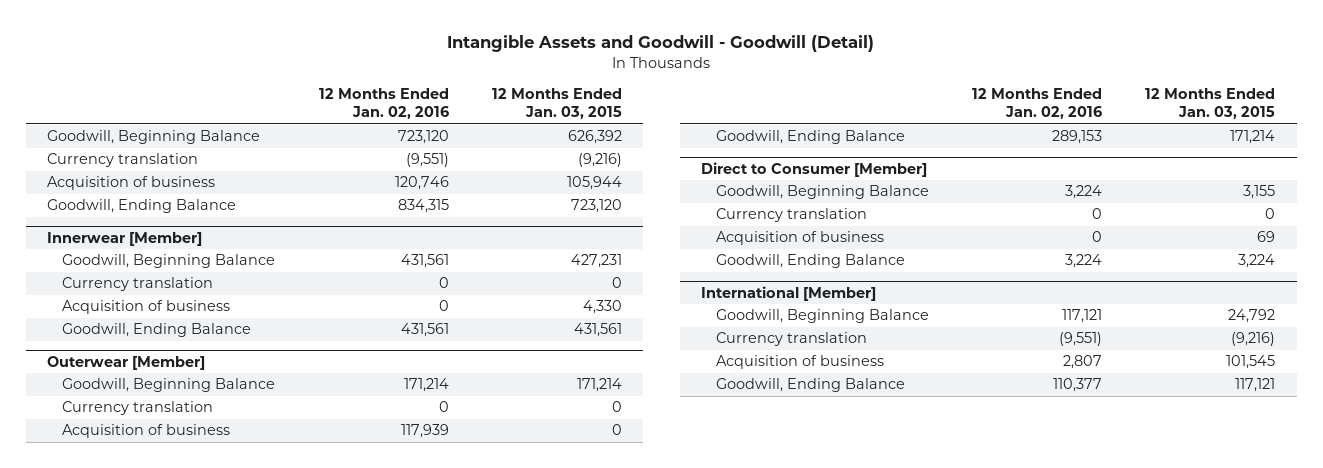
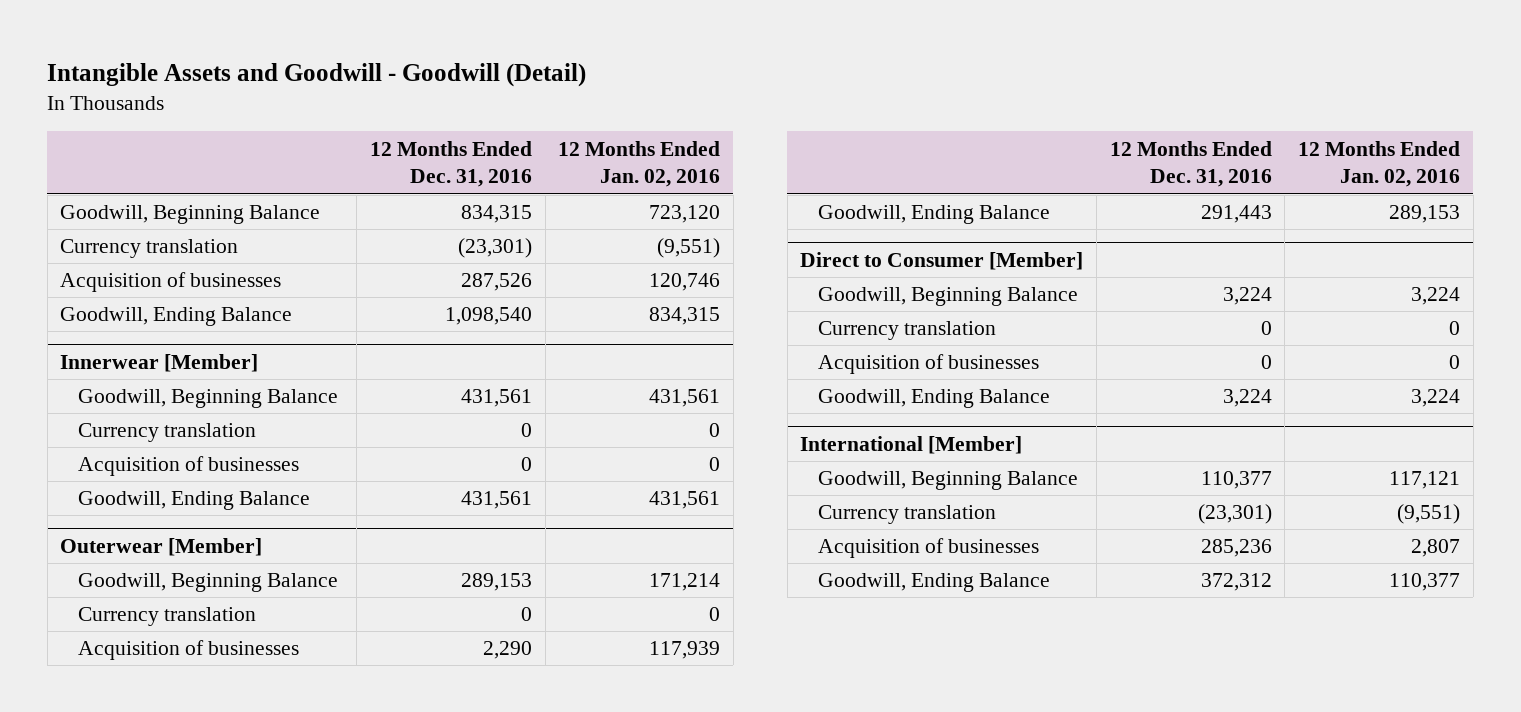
[491,87,622,120] 12 Months Ended Jan. 03, 2015 -> none
none -> [369,140,532,188] 12 Months Ended Dec. 31, 2016
[47,176,216,191] Acquisition of business -> [60,272,282,293] Acquisition of businesses
[62,300,231,315] Acquisition of business -> [78,456,300,477] Acquisition of businesses
[62,424,231,439] Acquisition of business -> [78,640,300,661] Acquisition of businesses
[716,231,885,246] Acquisition of business -> [818,354,1040,375] Acquisition of businesses
[716,355,885,370] Acquisition of business -> [818,538,1040,559] Acquisition of businesses

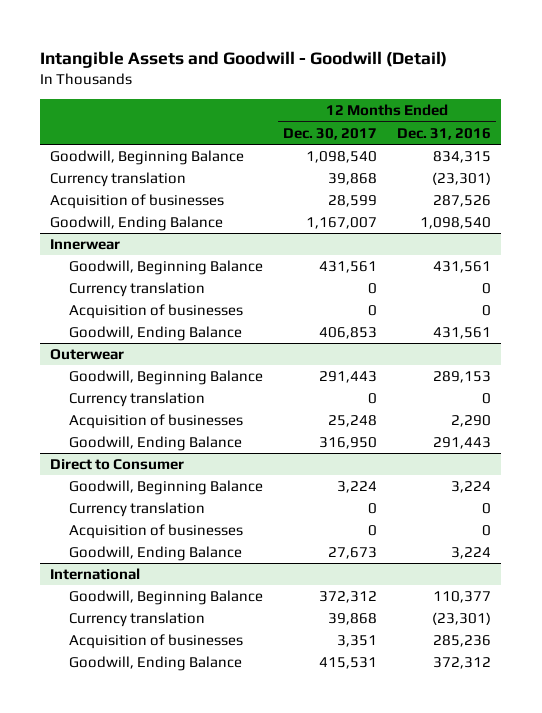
[558,140,721,188] 12 Months Ended Jan. 02, 2016 -> none
none -> [283,127,378,140] Dec. 30, 2017
[60,354,259,373] Innerwear [Member] -> [50,239,121,251] Innerwear
[60,538,263,557] Outerwear [Member] -> [50,349,125,361] Outerwear
[800,252,1084,271] Direct to Consumer [Member] -> [50,459,185,471] Direct to Consumer
[800,436,1023,455] International [Member] -> [50,568,141,581] International

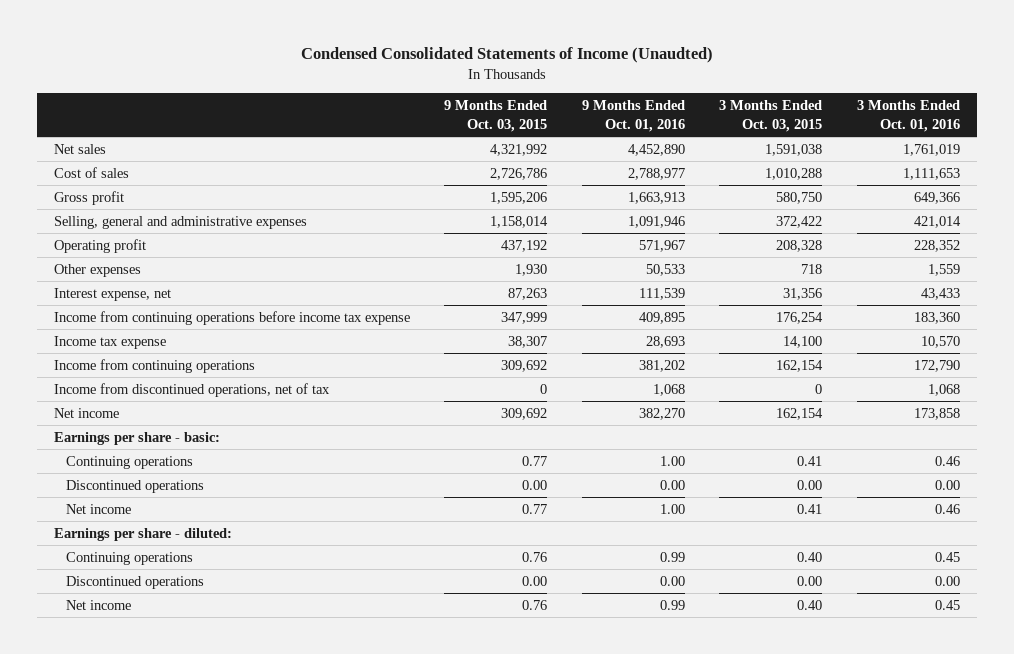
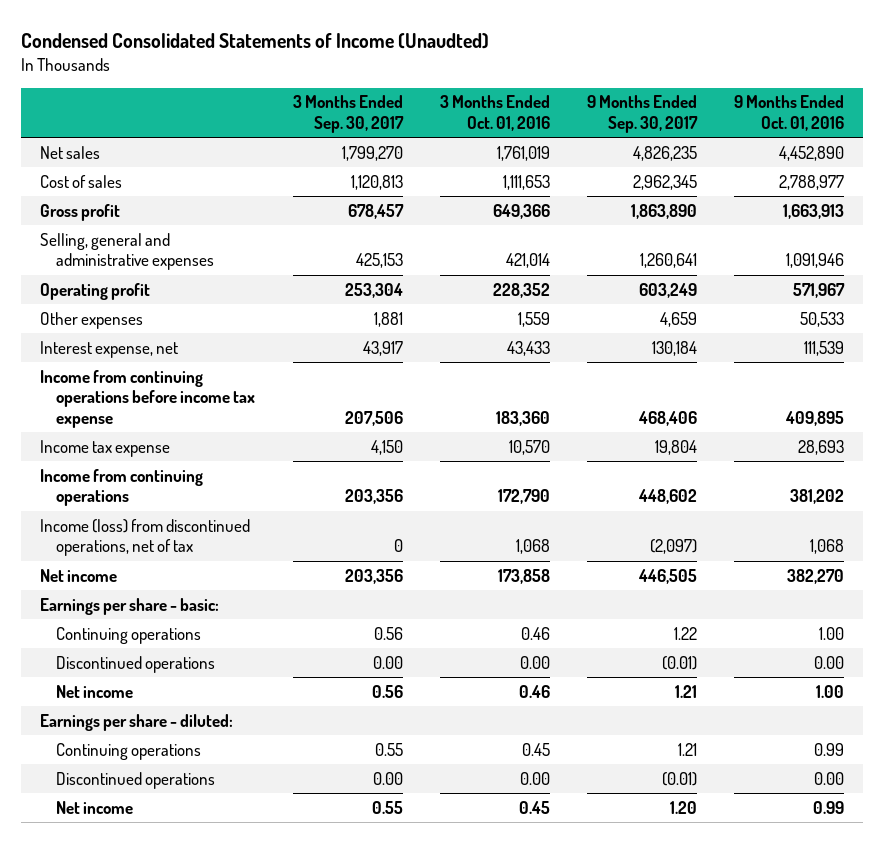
[444,100,548,132] 9 Months Ended Oct. 03, 2015 -> none
[719,100,823,132] 3 Months Ended Oct. 03, 2015 -> none
none -> [292,95,404,133] 3 Months Ended Sep. 30, 2017
none -> [587,95,699,133] 9 Months Ended Sep. 30, 2017
[53,382,330,397] Income from discontinued operations, net of tax -> [40,518,251,557] Income (loss) from discontinued operations, net of tax

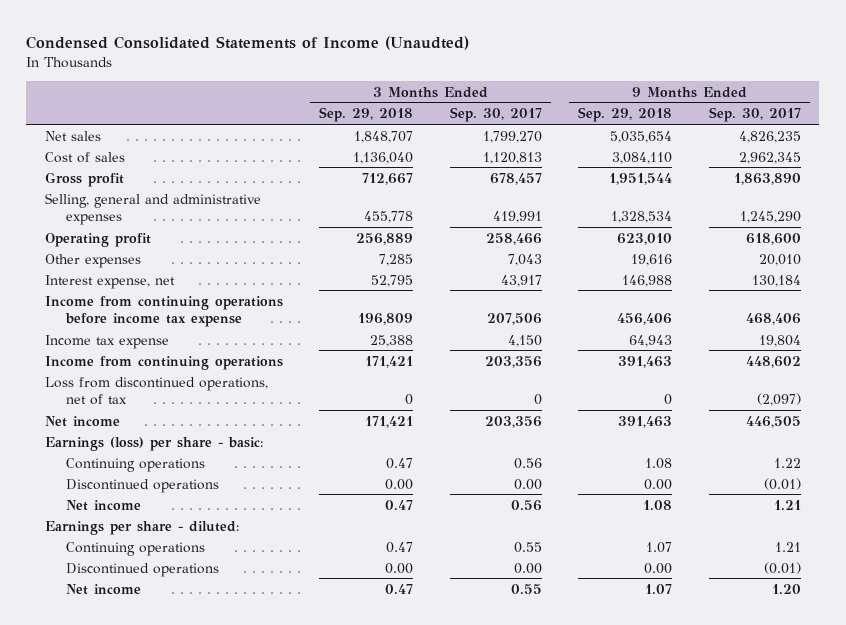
[439,95,550,131] 3 Months Ended Oct. 01, 2016 -> none
[734,95,845,131] 9 Months Ended Oct. 01, 2016 -> none
none -> [319,107,414,123] Sep. 29, 2018
none -> [578,107,673,123] Sep. 29, 2018
[355,253,403,269] 425,153 -> [492,211,542,224] 419,991
[640,253,698,269] 1,260,641 -> [740,211,802,224] 1,245,290
[344,282,403,298] 253,304 -> [485,232,542,245] 258,466
[639,282,698,298] 603,249 -> [746,232,802,245] 618,600
[373,311,403,327] 1,881 -> [507,253,542,266] 7,043
[660,311,698,327] 4,659 -> [759,253,802,266] 20,010
[40,518,251,557] Income (loss) from discontinued operations, net of tax -> [44,376,268,406] Loss from discontinued operations, net of tax
[40,597,220,615] Earnings per share - basic: -> [44,436,263,451] Earnings (loss) per share - basic:

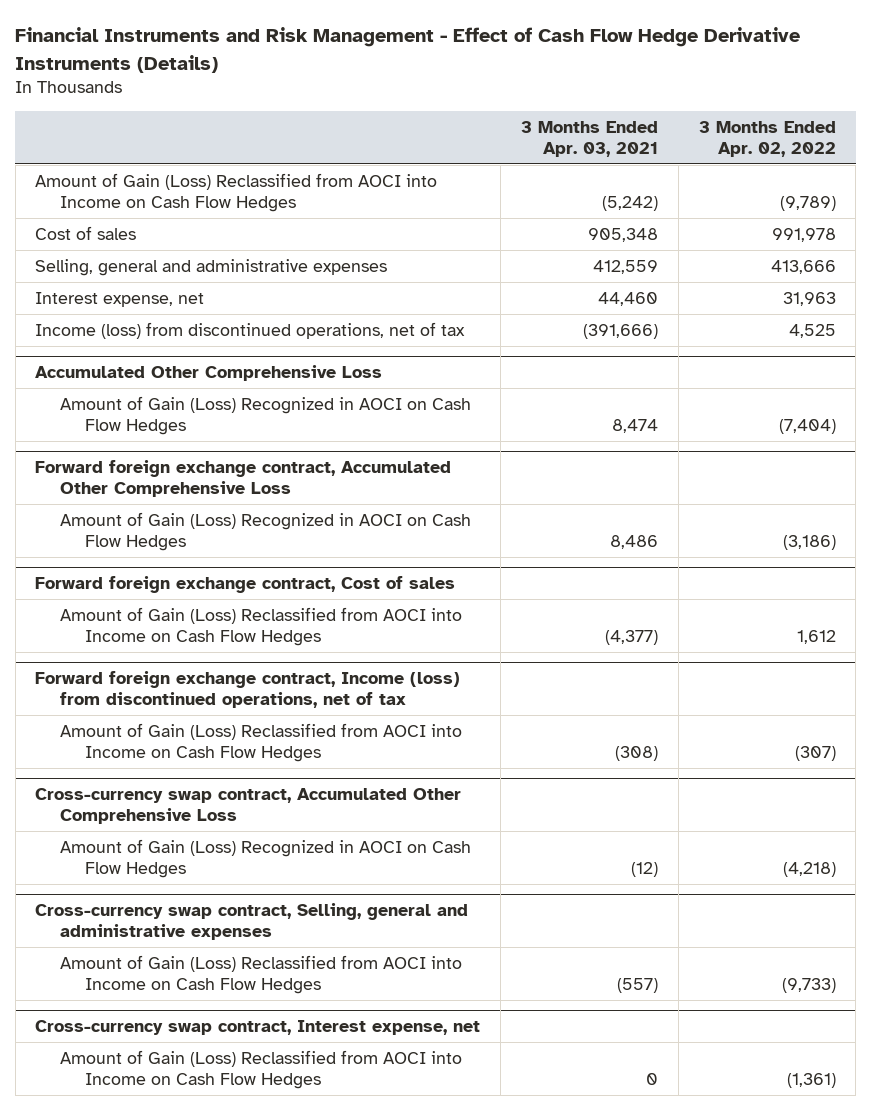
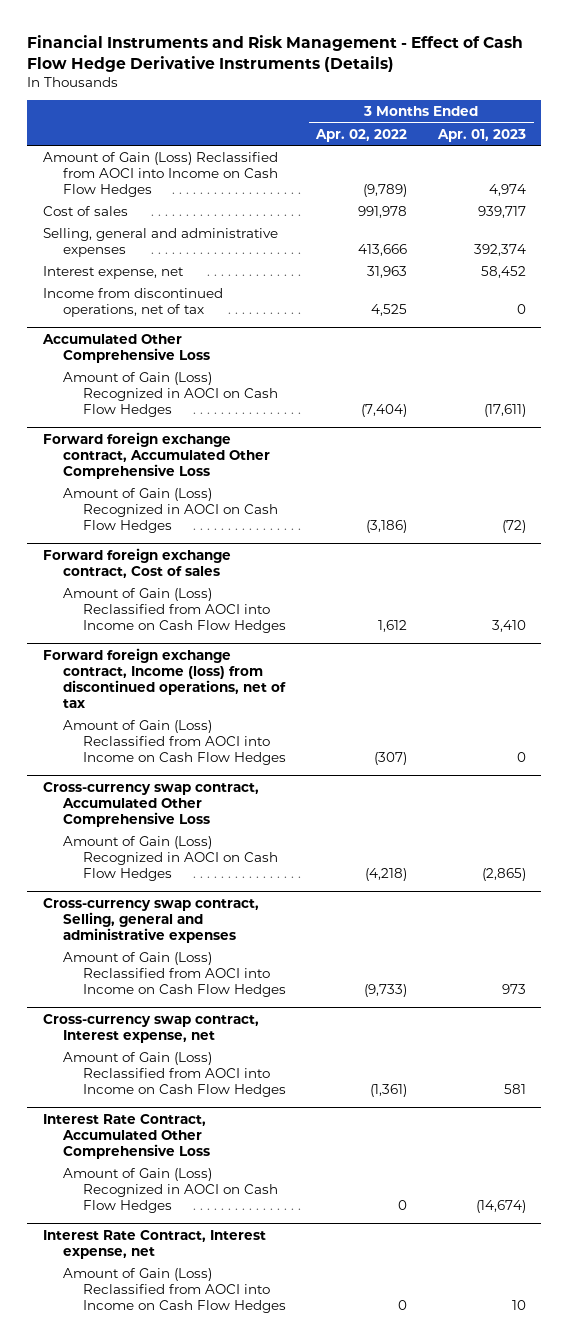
[520,120,658,157] 3 Months Ended Apr. 03, 2021 -> none
none -> [437,128,527,142] Apr. 01, 2023
[35,321,466,339] Income (loss) from discontinued operations, net of tax -> [42,287,223,317] Income from discontinued operations, net of tax
none -> [42,1113,210,1159] Interest Rate Contract, Accumulated Other Comprehensive Loss
none -> [62,1167,278,1213] Amount of Gain (Loss) Recognized in AOCI on Cash Flow Hedges
none -> [42,1229,266,1259] Interest Rate Contract, Interest expense, net
none -> [62,1267,286,1313] Amount of Gain (Loss) Reclassified from AOCI into Income on Cash Flow Hedges

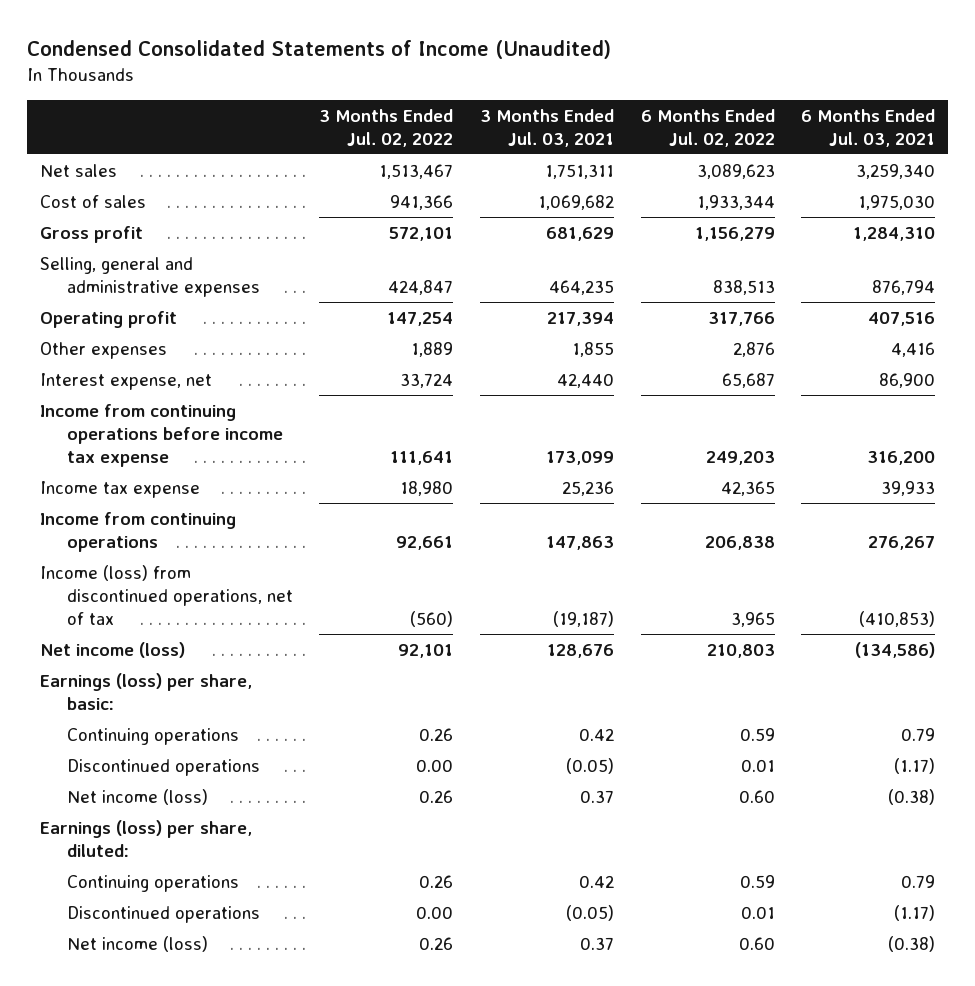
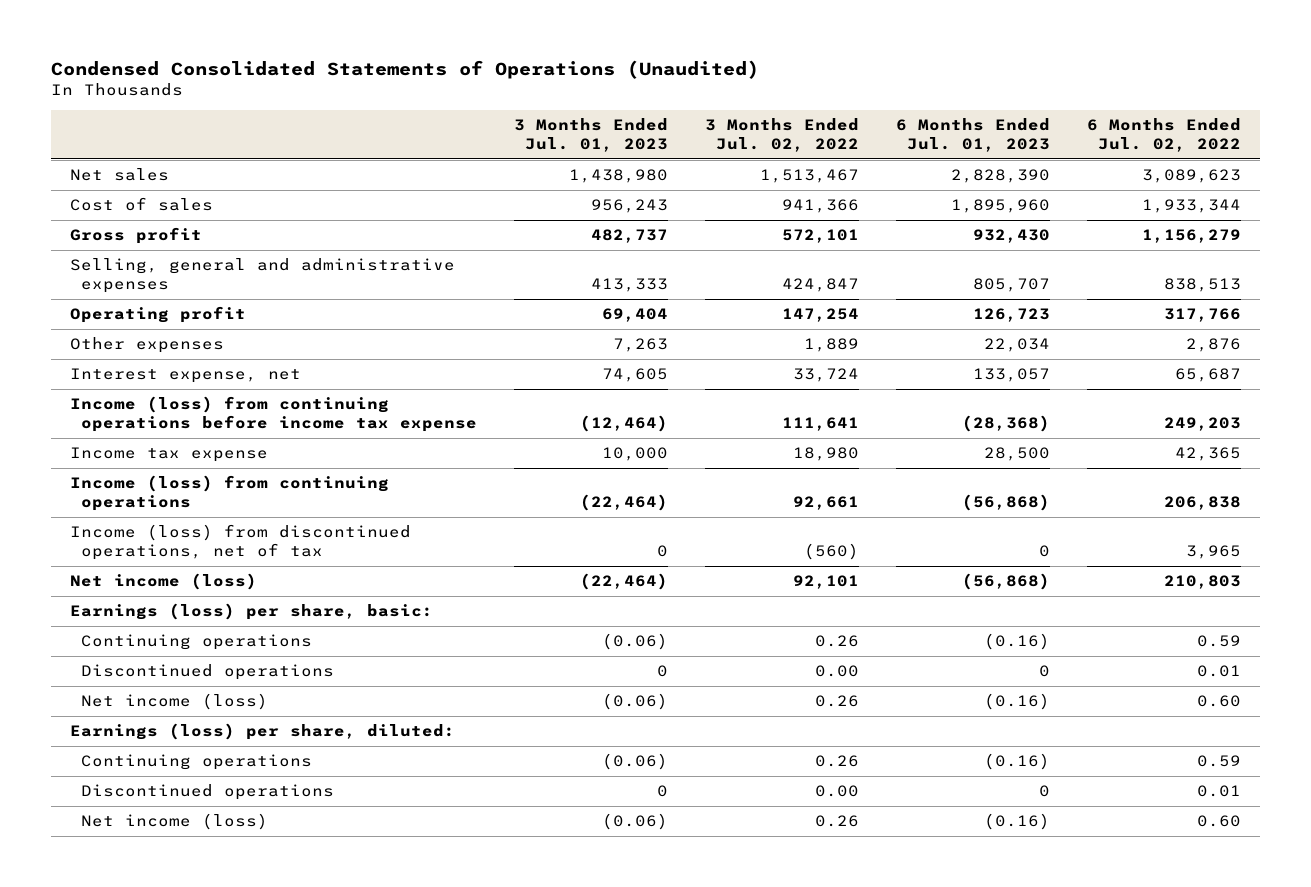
[26,39,611,59] Condensed Consolidated Statements of Income (Unaudited) -> [51,59,760,79] Condensed Consolidated Statements of Operations (Unaudited)
[479,108,614,147] 3 Months Ended Jul. 03, 2021 -> none
[801,108,936,147] 6 Months Ended Jul. 03, 2021 -> none
none -> [513,118,668,152] 3 Months Ended Jul. 01, 2023
none -> [896,118,1051,152] 6 Months Ended Jul. 01, 2023
[40,403,283,468] Income from continuing operations before income tax expense -> [69,396,477,432] Income (loss) from continuing operations before income tax expense
[40,511,237,553] Income from continuing operations -> [69,475,389,511] Income (loss) from continuing operations

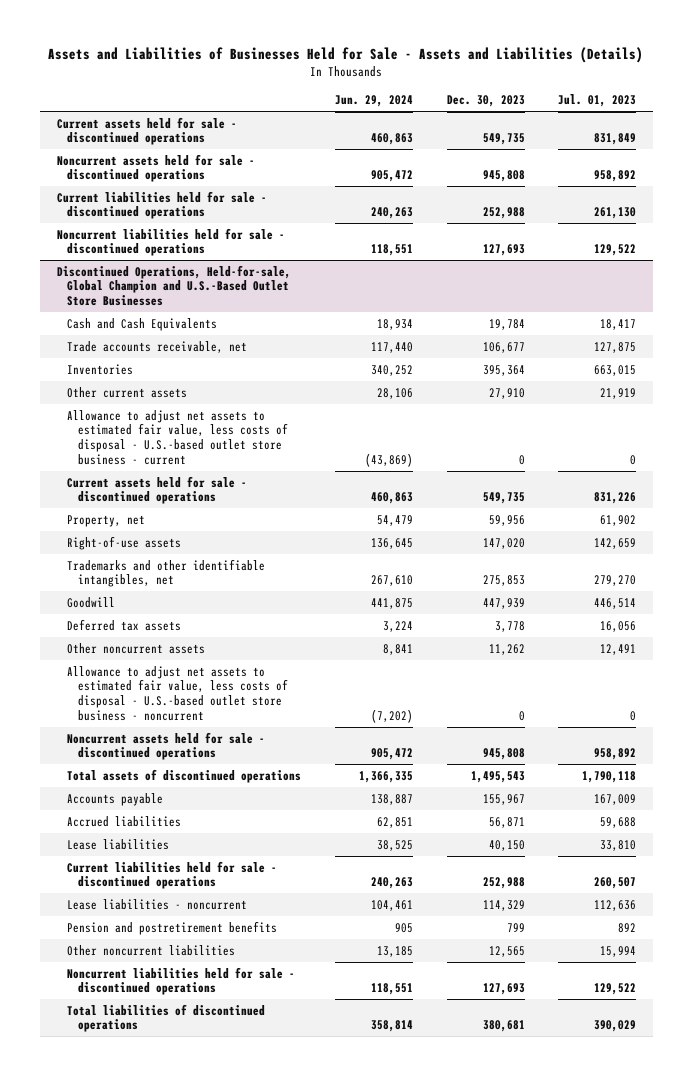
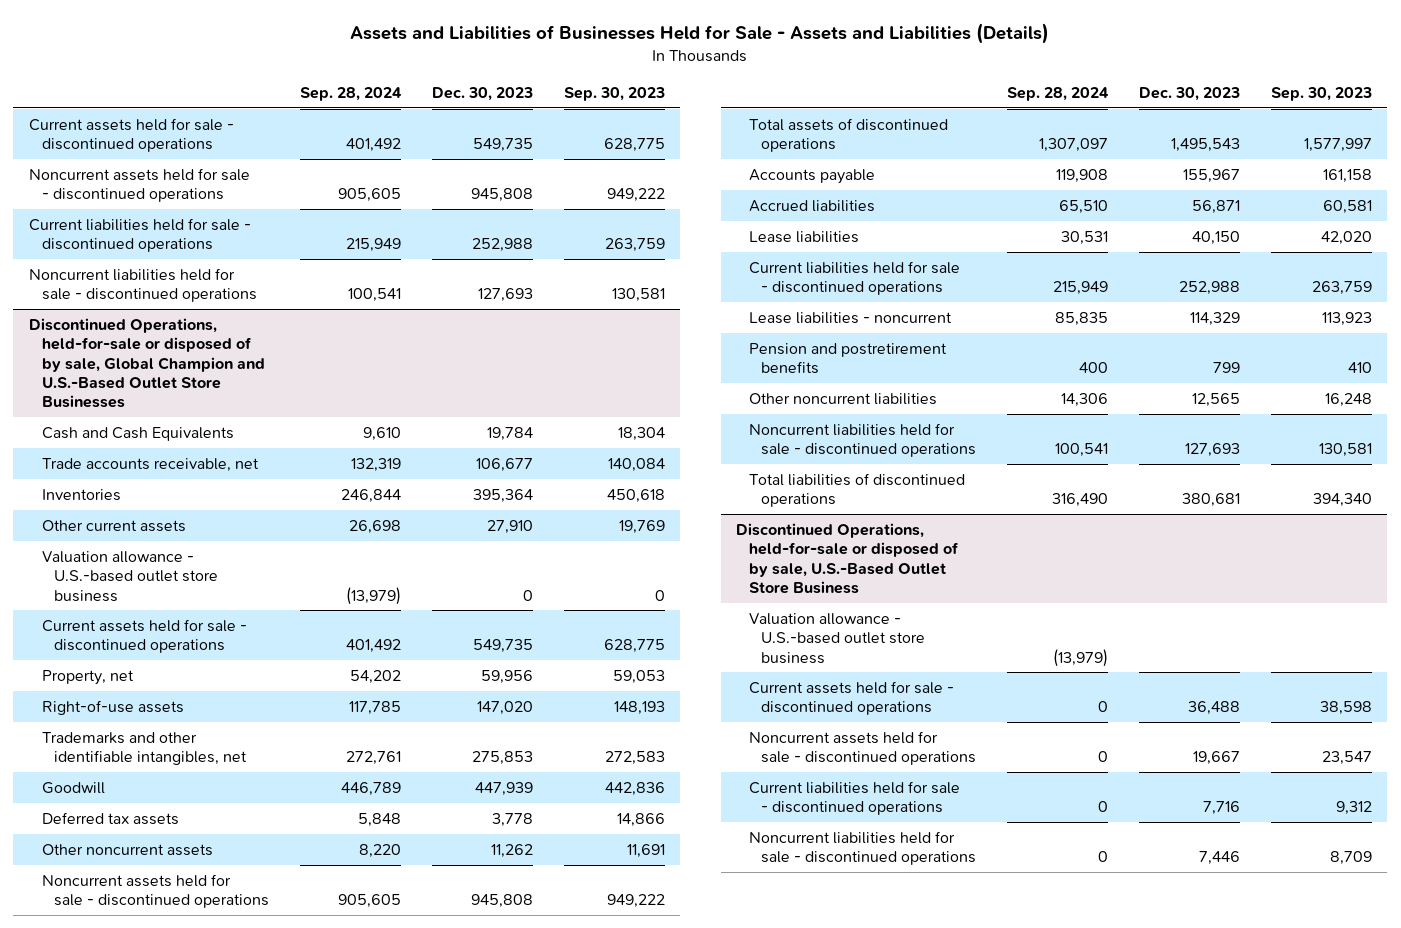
[334,95,413,108] Jun. 29, 2024 -> none
[558,94,637,108] Jul. 01, 2023 -> none
none -> [299,86,402,101] Sep. 28, 2024
none -> [563,86,665,101] Sep. 30, 2023
[56,264,291,307] Discontinued Operations, Held-for-sale, Global Champion and U.S.-Based Outlet Store Businesses -> [28,317,265,409] Discontinued Operations, held-for-sale or disposed of by sale, Global Champion and U.S.-Based Outlet Store Businesses
[67,409,289,465] Allowance to adjust net assets to estimated fair value, less costs of disposal - U.S.-based outlet store business - current -> [41,550,219,602] Valuation allowance - U.S.-based outlet store business
[67,665,289,721] Allowance to adjust net assets to estimated fair value, less costs of disposal - U.S.-based outlet store business - noncurrent -> none
none -> [736,522,959,594] Discontinued Operations, held-for-sale or disposed of by sale, U.S.-Based Outlet Store Business
none -> [748,612,926,664] Valuation allowance - U.S.-based outlet store business
none -> [748,680,954,716] Current assets held for sale - discontinued operations
none -> [748,730,977,766] Noncurrent assets held for sale - discontinued operations
none -> [748,780,960,816] Current liabilities held for sale - discontinued operations
none -> [748,830,977,866] Noncurrent liabilities held for sale - discontinued operations

